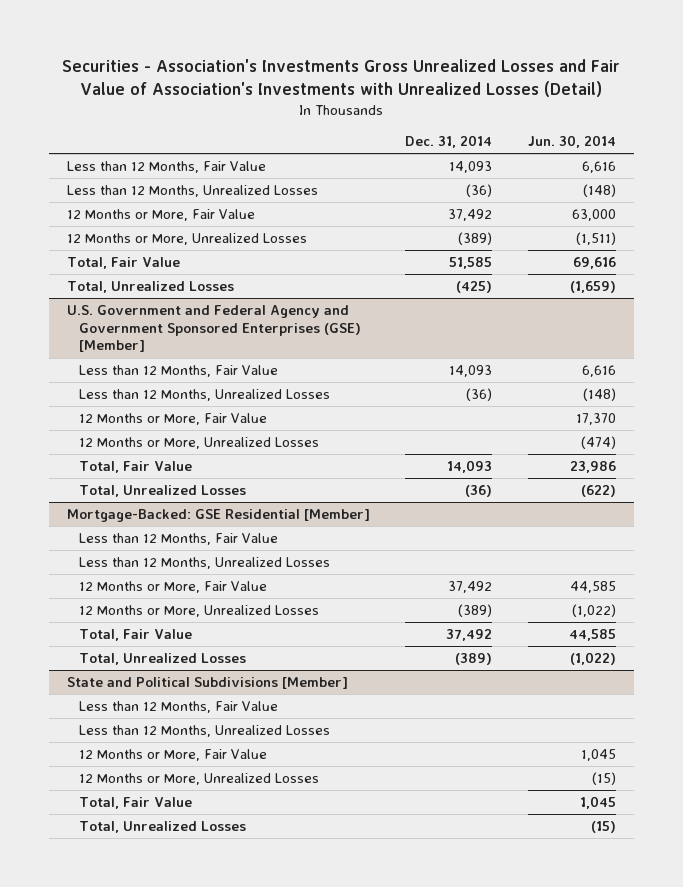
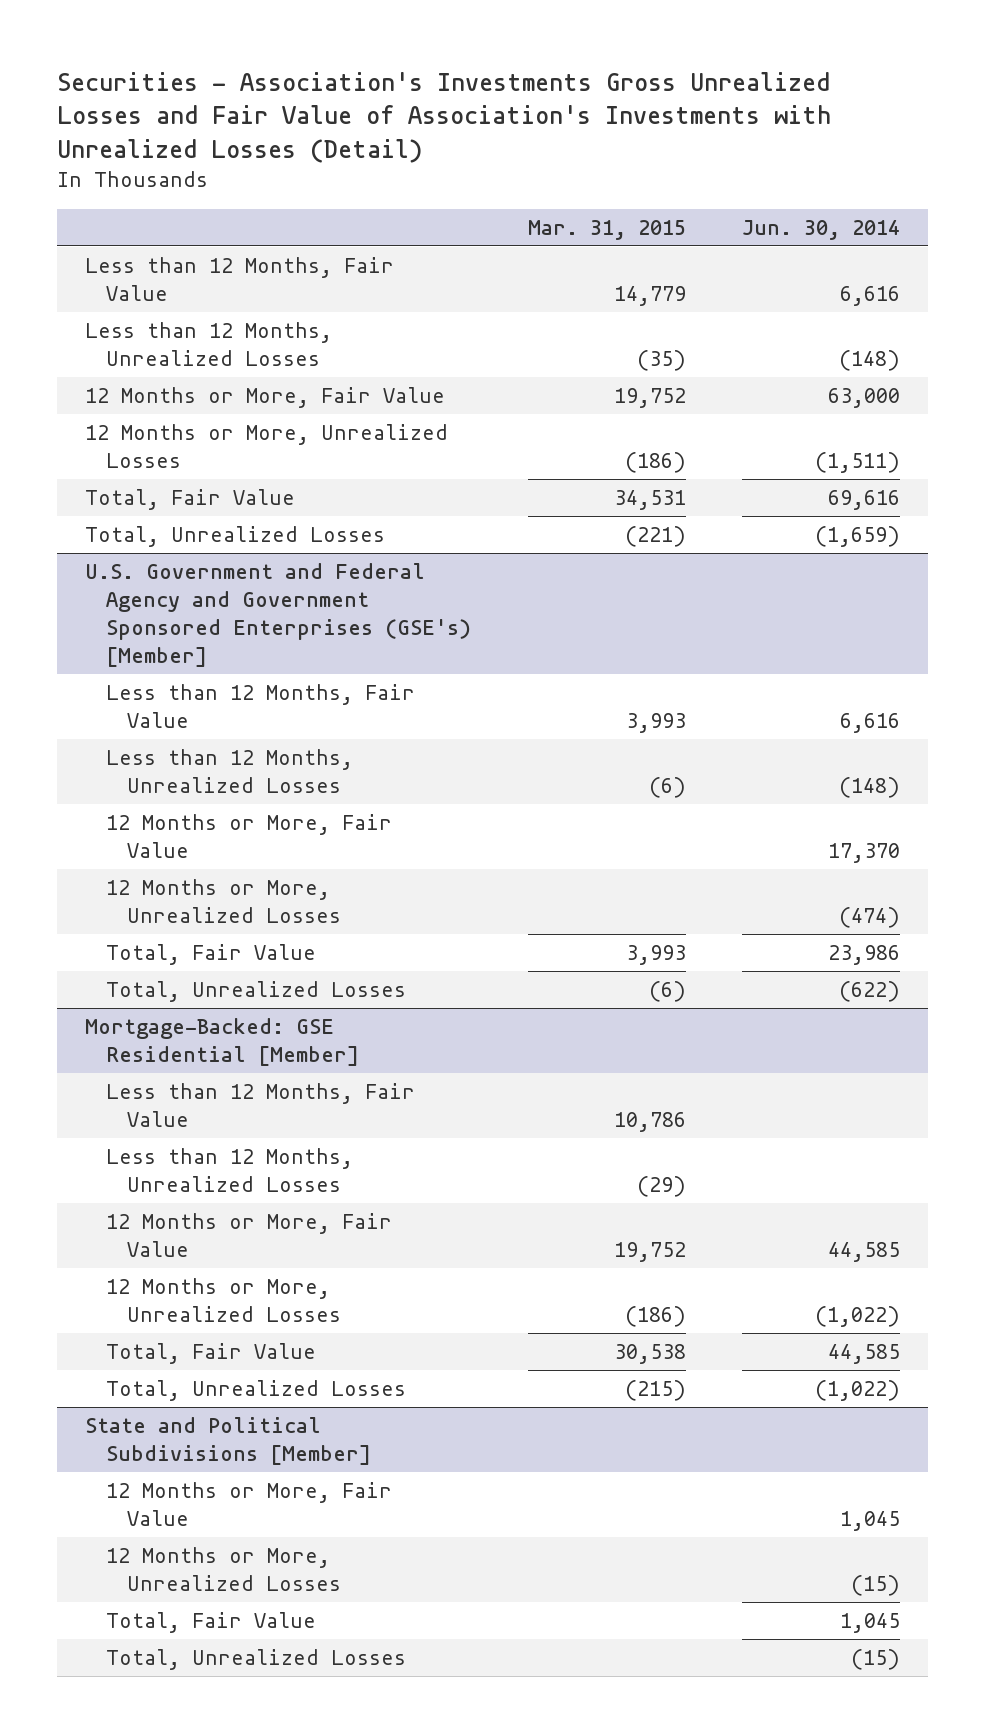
[405,135,493,149] Dec. 31, 2014 -> none
none -> [527,219,686,240] Mar. 31, 2015
[66,305,361,353] U.S. Government and Federal Agency and Government Sponsored Enterprises (GSE) [Member] -> [85,562,472,668] U.S. Government and Federal Agency and Government Sponsored Enterprises (GSE's) [Member]
[78,701,278,714] Less than 12 Months, Fair Value -> none
[78,725,330,738] Less than 12 Months, Unrealized Losses -> none

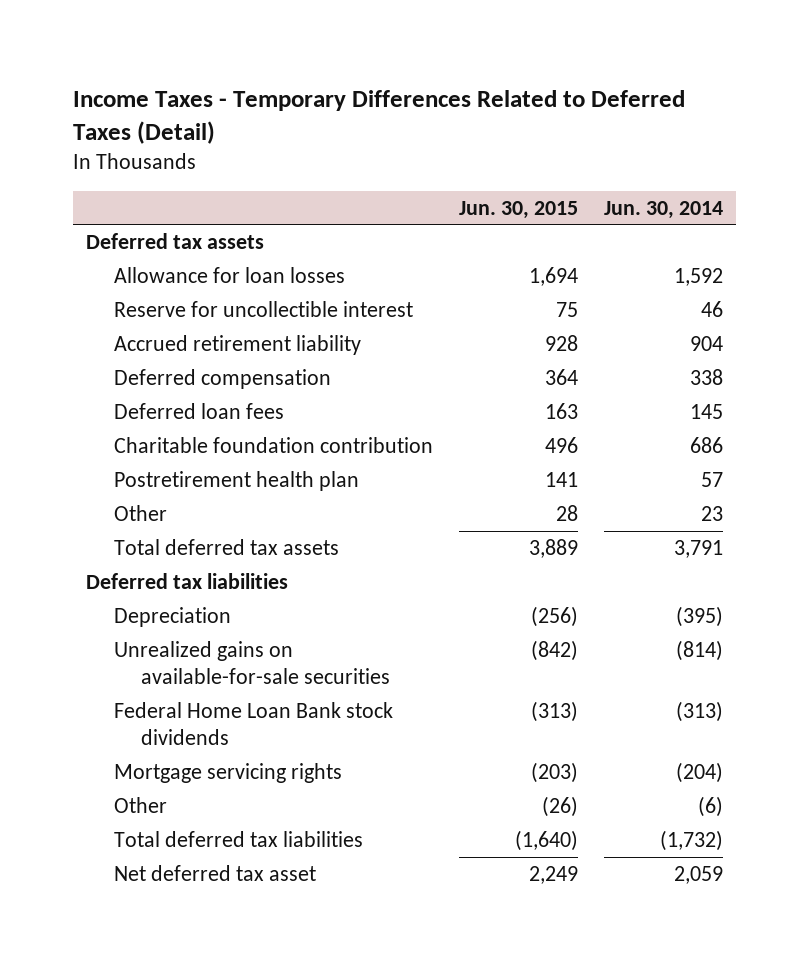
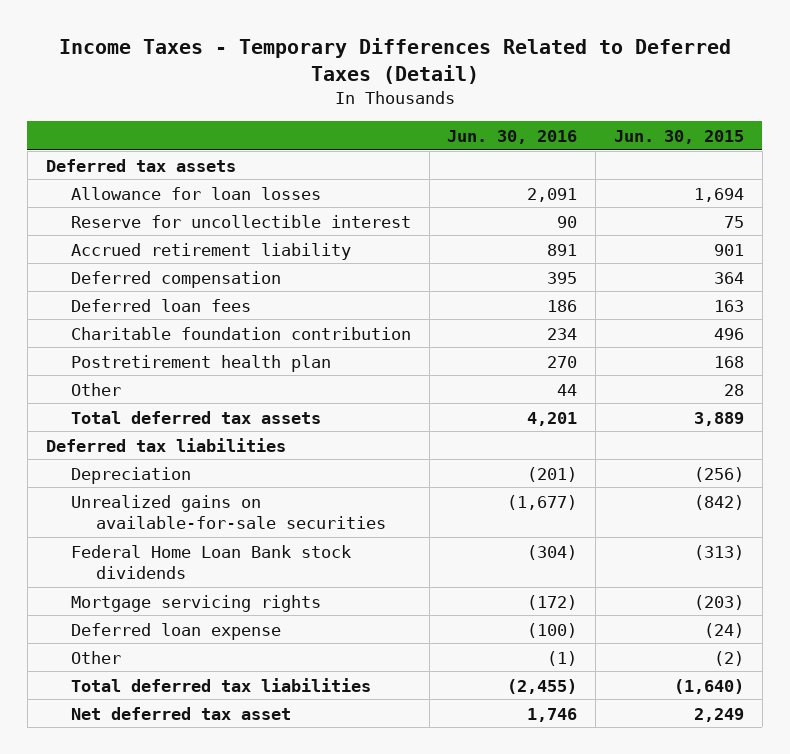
[603,200,723,219] Jun. 30, 2014 -> none
none -> [447,129,578,144] Jun. 30, 2016
[544,334,578,351] 928 -> [713,243,744,256] 901
[544,471,578,487] 141 -> [713,355,744,368] 168
none -> [71,622,282,640] Deferred loan expense
[541,795,578,817] (26) -> [713,650,744,666] (2)

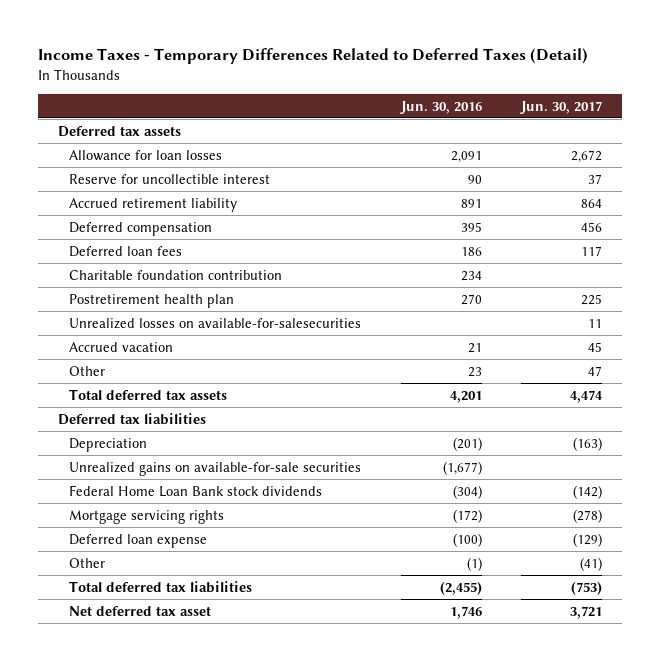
[613,129,744,144] Jun. 30, 2015 -> none
none -> [520,100,603,114] Jun. 30, 2017
none -> [68,317,361,329] Unrealized losses on available-for-salesecurities
none -> [68,341,173,352] Accrued vacation
[557,383,578,396] 44 -> [467,366,482,377] 23

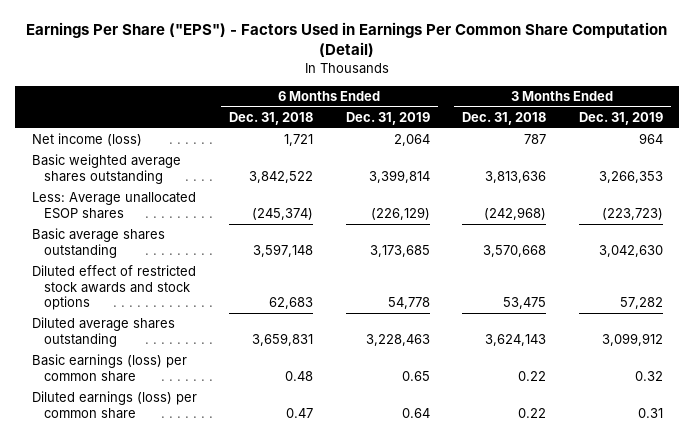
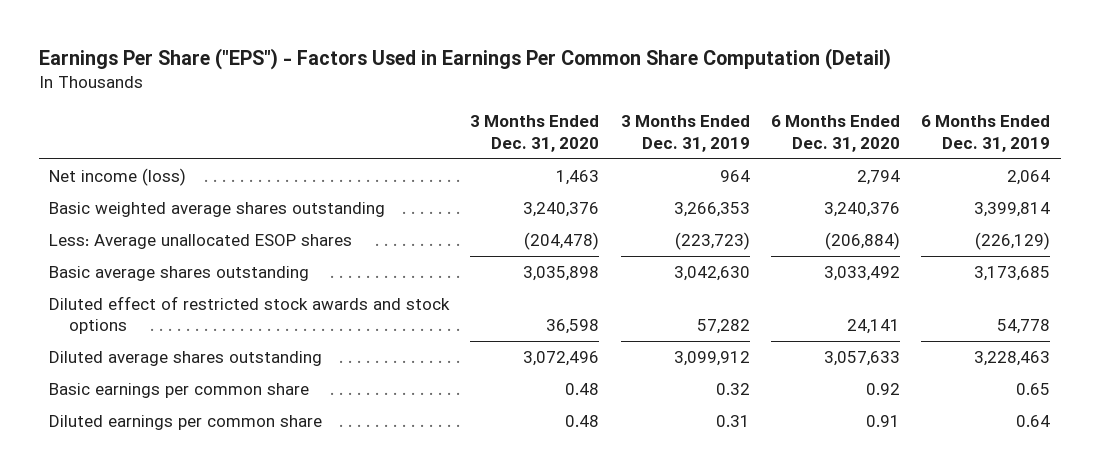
[229,112,314,126] Dec. 31, 2018 -> none
[462,112,547,126] Dec. 31, 2018 -> none
none -> [470,115,600,152] 3 Months Ended Dec. 31, 2020
none -> [770,115,900,152] 6 Months Ended Dec. 31, 2020
[31,354,187,382] Basic earnings (loss) per common share -> [49,382,310,398] Basic earnings per common share
[31,391,197,419] Diluted earnings (loss) per common share -> [49,414,323,430] Diluted earnings per common share

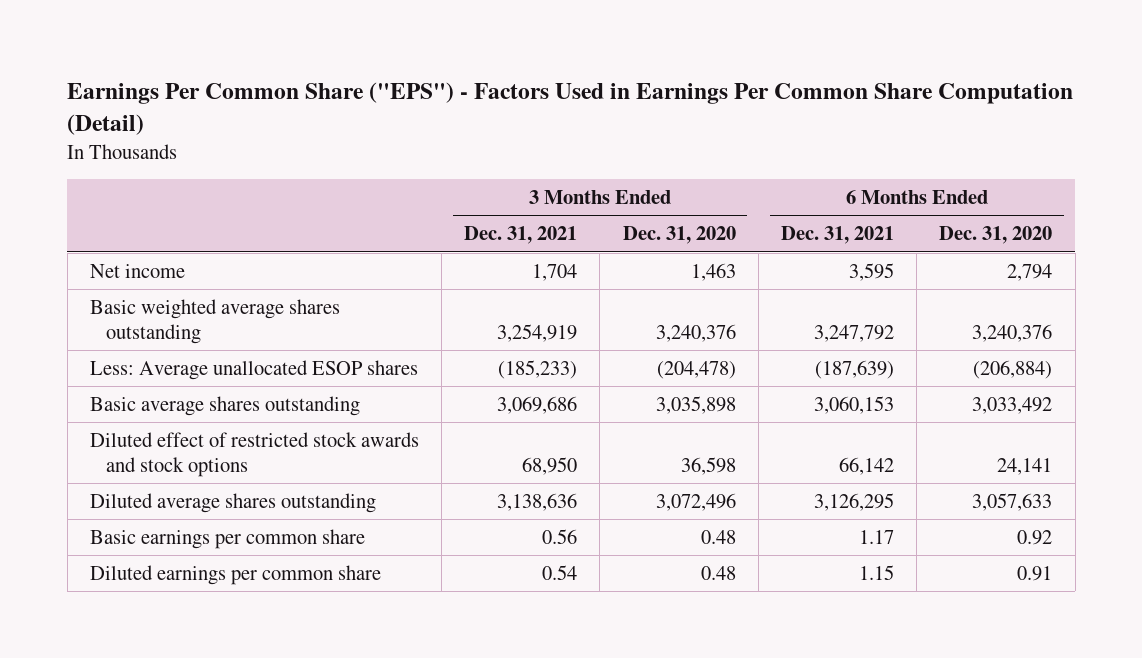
[38,48,891,71] Earnings Per Share ("EPS") - Factors Used in Earnings Per Common Share Computation (Detail) -> [67,81,1074,135] Earnings Per Common Share ("EPS") - Factors Used in Earnings Per Common Share Computation (Detail)
[620,115,750,152] 3 Months Ended Dec. 31, 2019 -> none
[921,115,1051,152] 6 Months Ended Dec. 31, 2019 -> none
none -> [464,226,578,245] Dec. 31, 2021
none -> [780,226,894,245] Dec. 31, 2021
[49,167,187,186] Net income (loss) -> [89,263,185,278] Net income

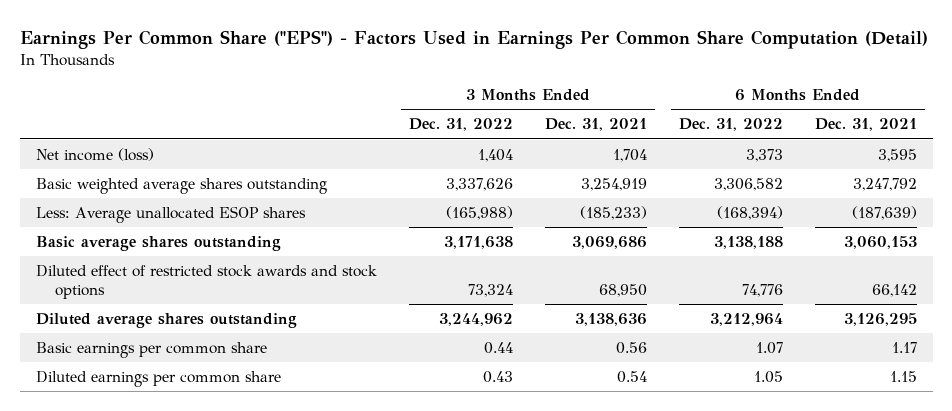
[622,226,736,245] Dec. 31, 2020 -> none
[939,226,1053,245] Dec. 31, 2020 -> none
none -> [408,118,513,132] Dec. 31, 2022
none -> [678,118,783,132] Dec. 31, 2022
[89,263,185,278] Net income -> [35,148,154,162] Net income (loss)

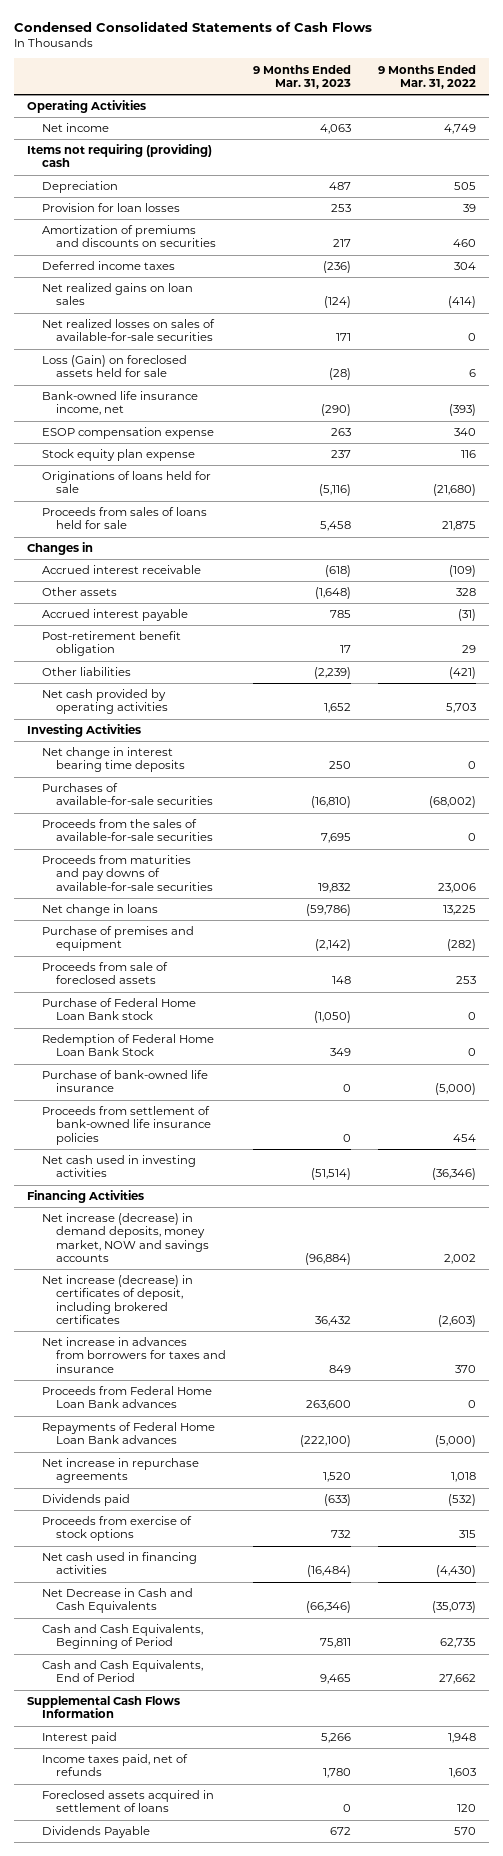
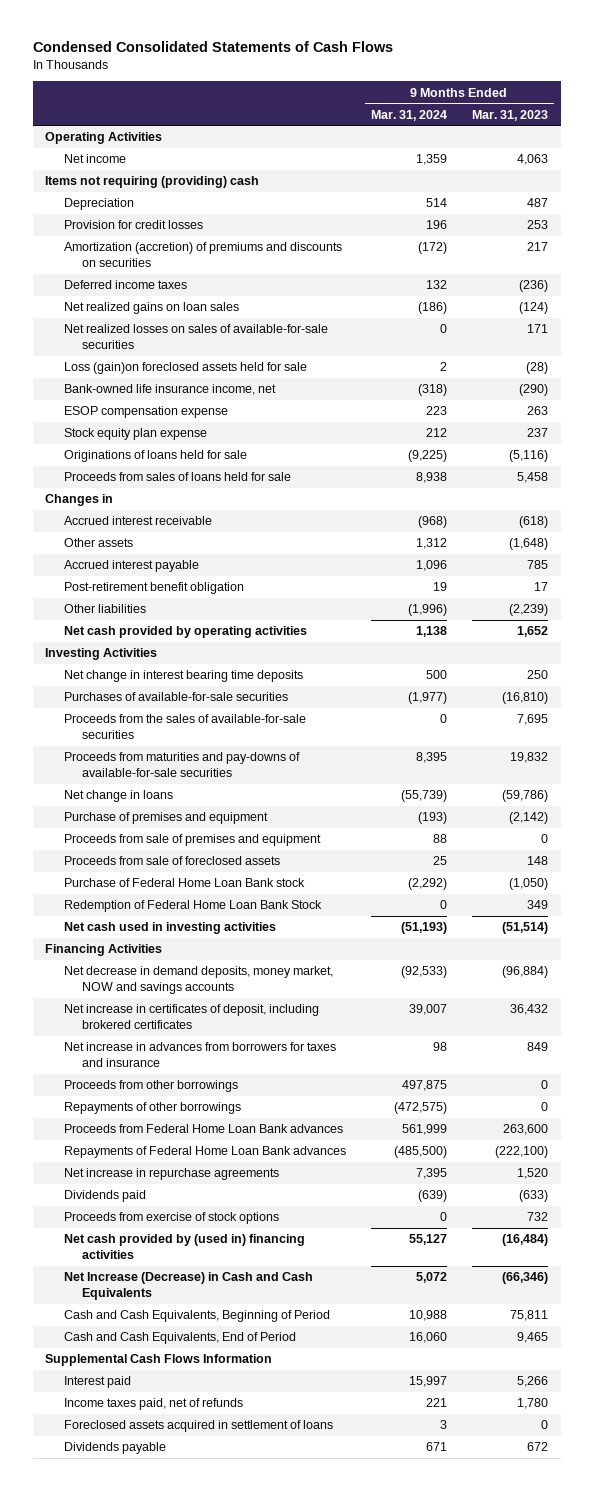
[377,64,476,89] 9 Months Ended Mar. 31, 2022 -> none
none -> [370,109,447,121] Mar. 31, 2024
[41,203,180,213] Provision for loan losses -> [63,220,203,230] Provision for credit losses
[41,225,216,248] Amortization of premiums and discounts on securities -> [63,242,342,268] Amortization (accretion) of premiums and discounts on securities
[41,355,187,378] Loss (Gain) on foreclosed assets held for sale -> [63,362,307,375] Loss (gain)on foreclosed assets held for sale
[41,855,213,891] Proceeds from maturities and pay downs of available-for-sale securities -> [63,752,300,778] Proceeds from maturities and pay-downs of available-for-sale securities
none -> [63,834,321,847] Proceeds from sale of premises and equipment
[41,1070,208,1093] Purchase of bank-owned life insurance -> none
[41,1106,211,1145] Proceeds from settlement of bank-owned life insurance policies -> none
[41,1213,209,1262] Net increase (decrease) in demand deposits, money market, NOW and savings accounts -> [63,966,333,995] Net decrease in demand deposits, money market, NOW and savings accounts
[41,1275,193,1324] Net increase (decrease) in certificates of deposit, including brokered certificates -> [63,1004,319,1030] Net increase in certificates of deposit, including brokered certificates
none -> [63,1080,238,1093] Proceeds from other borrowings
none -> [63,1102,241,1115] Repayments of other borrowings
[41,1552,197,1575] Net cash used in financing activities -> [63,1234,305,1260] Net cash provided by (used in) financing activities
[41,1588,193,1614] Net Decrease in Cash and Cash Equivalents -> [63,1272,313,1301] Net Increase (Decrease) in Cash and Cash Equivalents
[41,1826,150,1839] Dividends Payable -> [63,1442,166,1455] Dividends payable

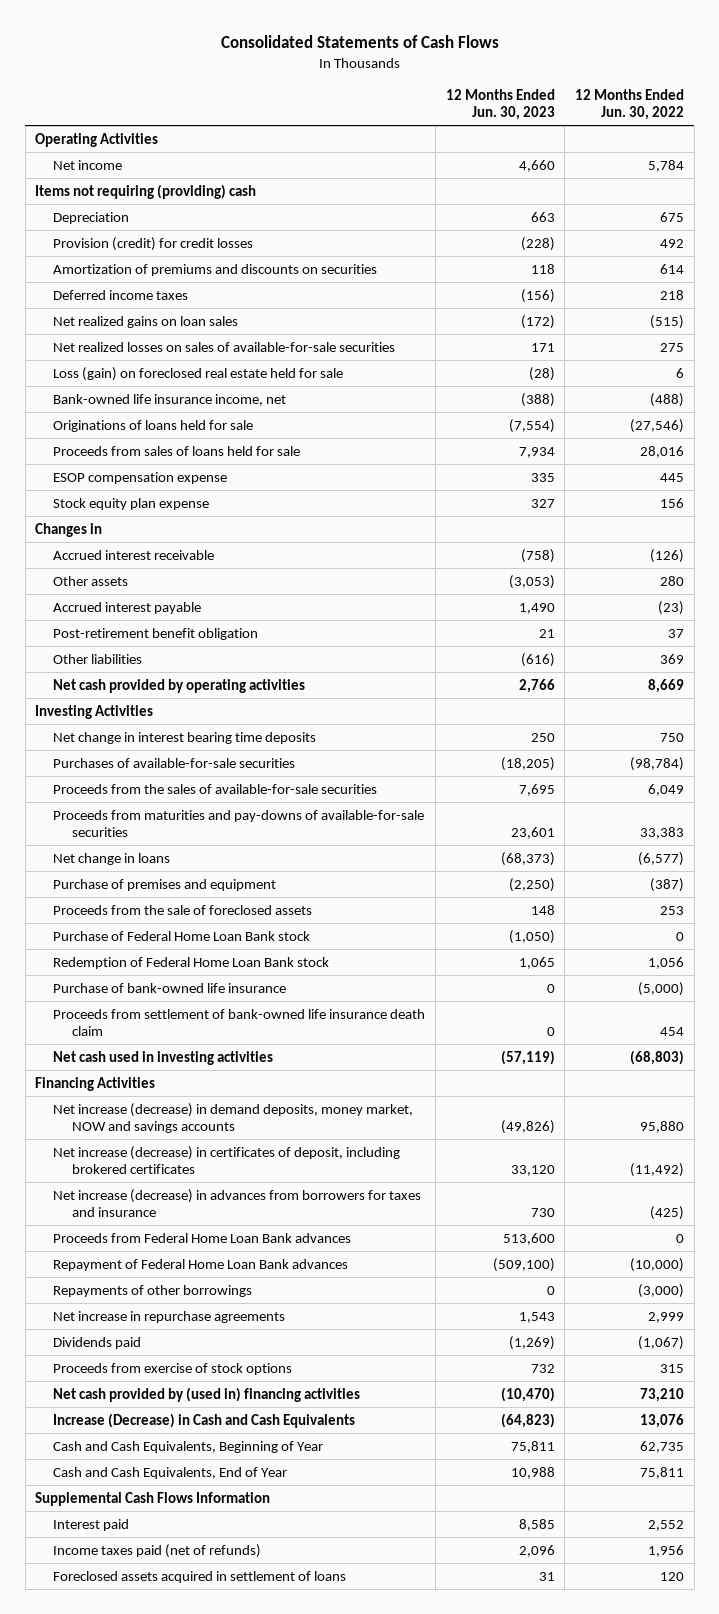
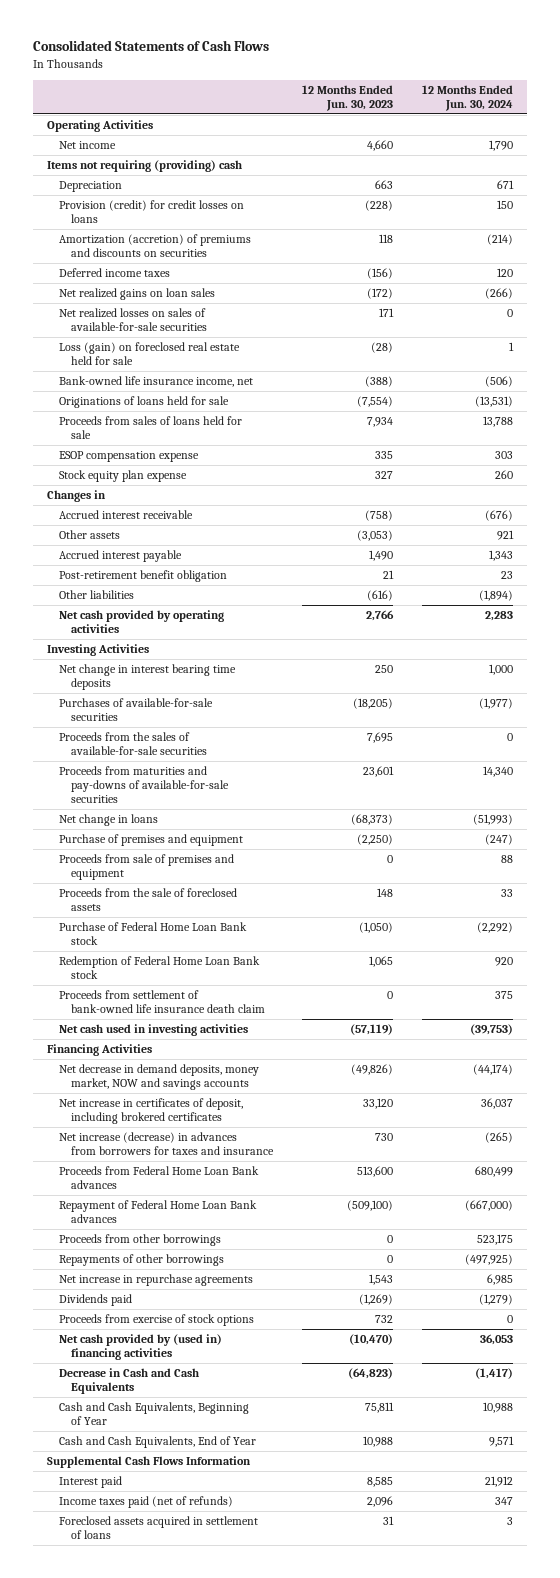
[574,89,684,121] 12 Months Ended Jun. 30, 2022 -> none
none -> [421,84,513,111] 12 Months Ended Jun. 30, 2024
[53,236,254,251] Provision (credit) for credit losses -> [58,200,244,224] Provision (credit) for credit losses on loans
[53,263,378,276] Amortization of premiums and discounts on securities -> [58,234,251,258] Amortization (accretion) of premiums and discounts on securities
none -> [58,854,234,881] Proceeds from sale of premises and equipment
[53,982,287,993] Purchase of bank-owned life insurance -> none
[53,1102,414,1133] Net increase (decrease) in demand deposits, money market, NOW and savings accounts -> [58,1064,259,1091] Net decrease in demand deposits, money market, NOW and savings accounts
[53,1145,401,1174] Net increase (decrease) in certificates of deposit, including brokered certificates -> [58,1098,243,1125] Net increase in certificates of deposit, including brokered certificates
none -> [58,1234,221,1247] Proceeds from other borrowings
[53,1412,356,1428] Increase (Decrease) in Cash and Cash Equivalents -> [58,1368,199,1395] Decrease in Cash and Cash Equivalents

